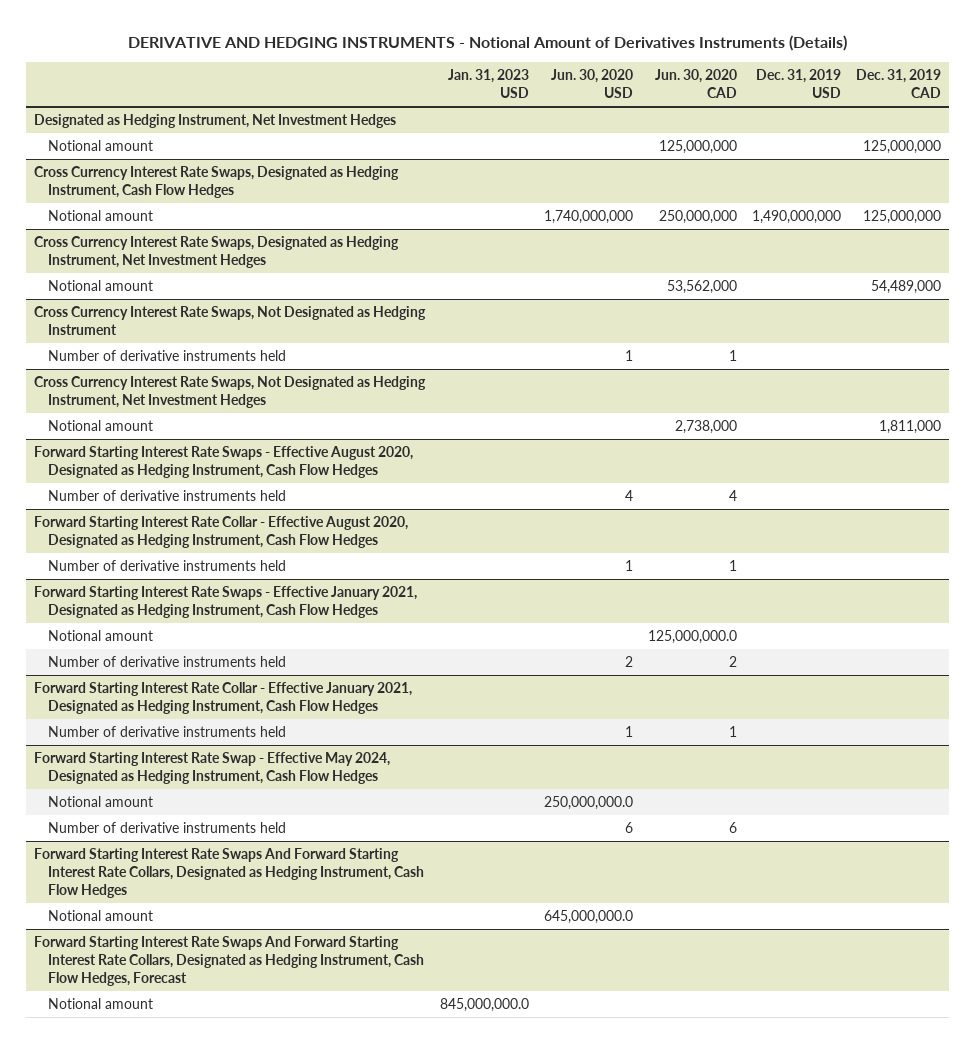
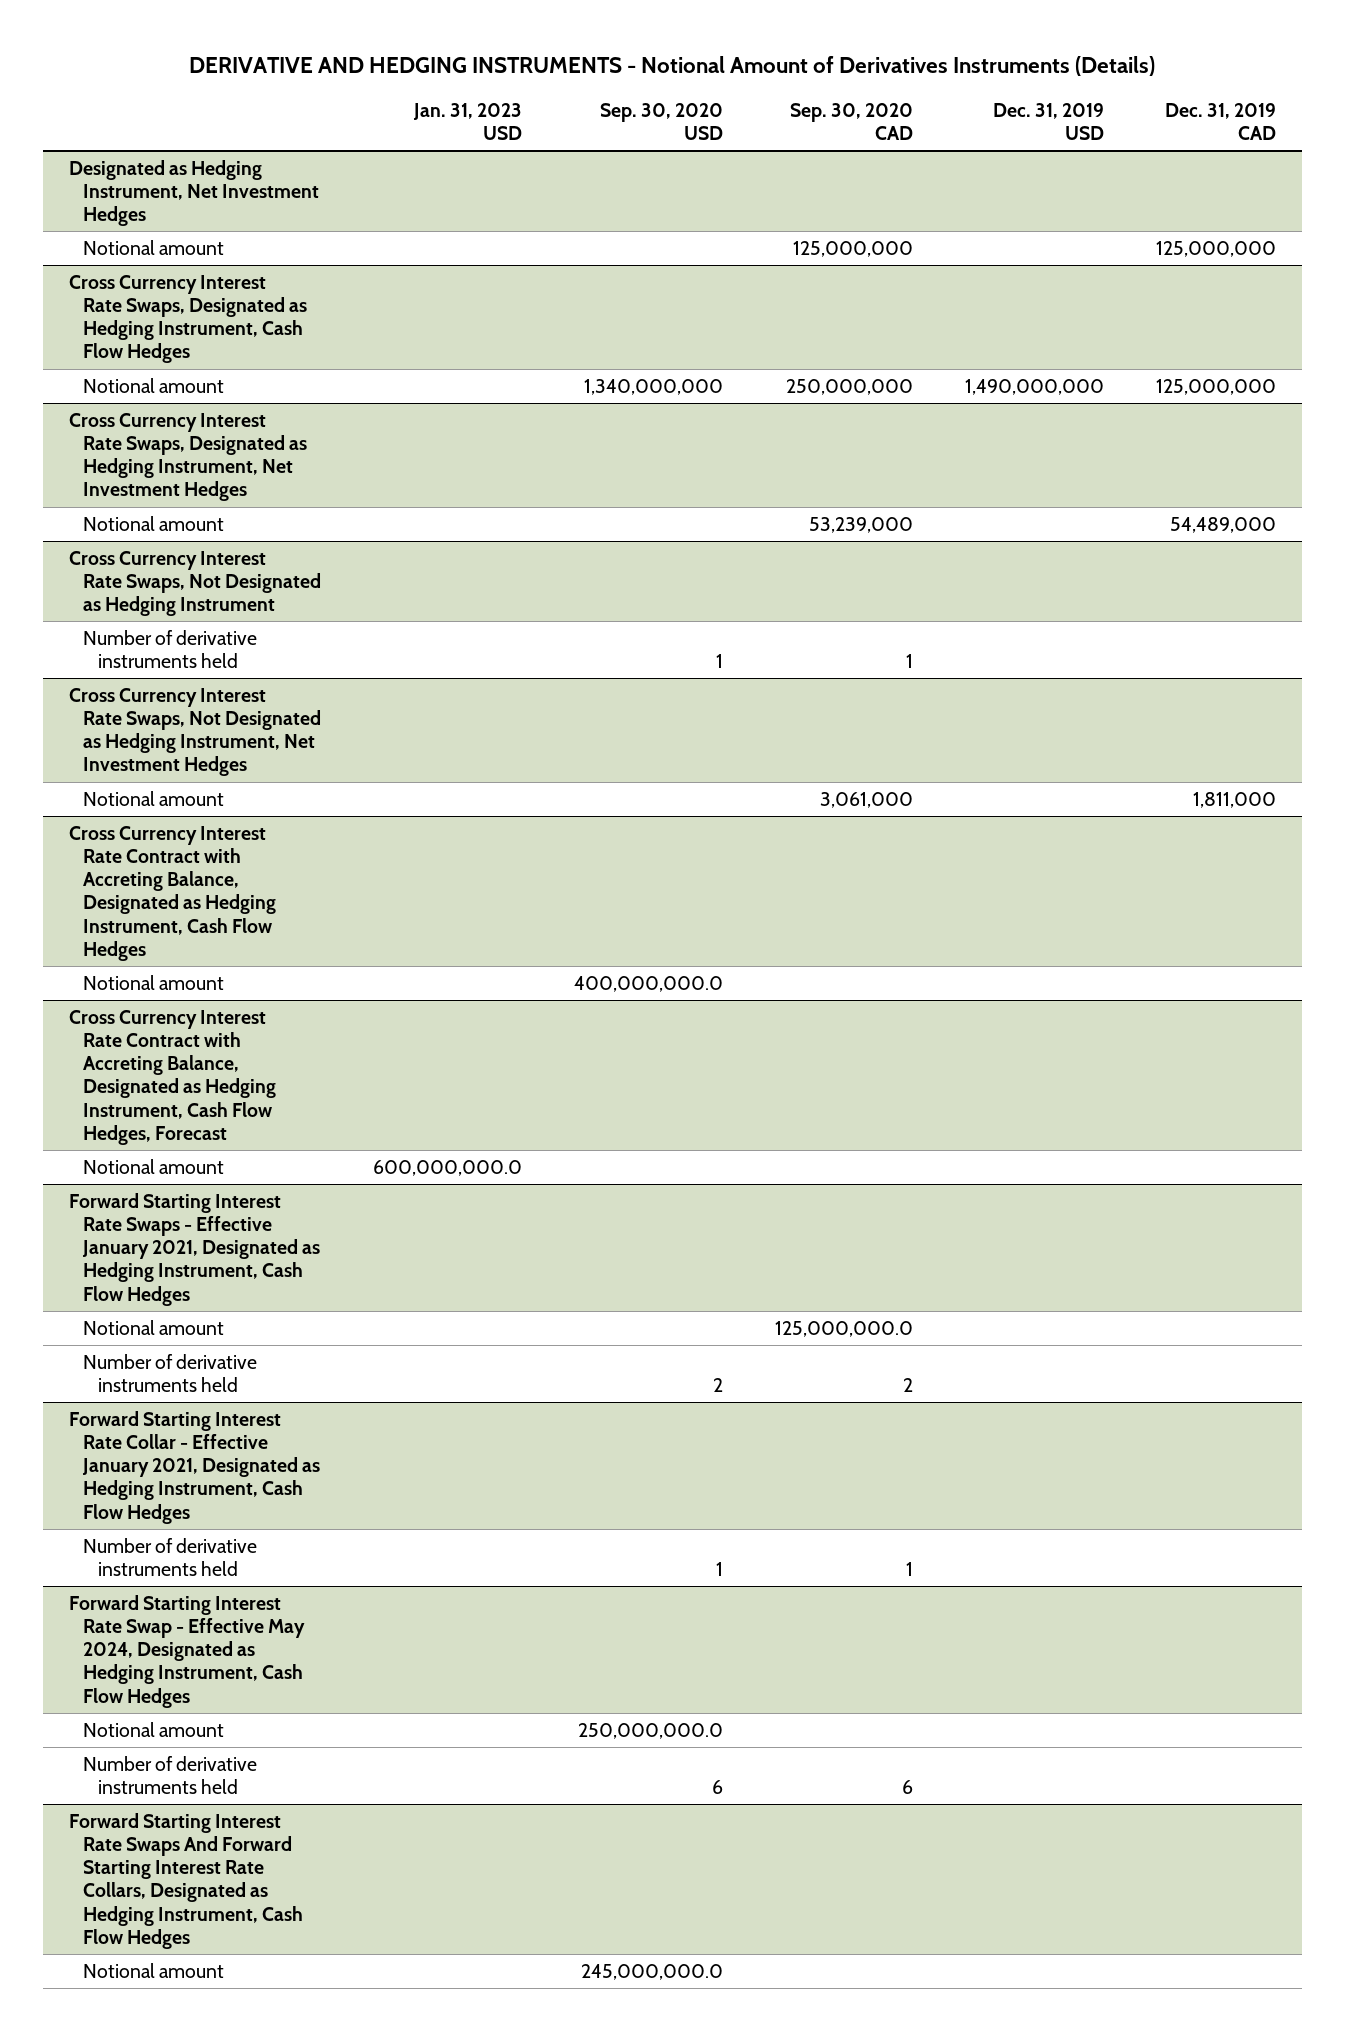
[551,69,634,98] Jun. 30, 2020 USD -> none
[655,69,738,98] Jun. 30, 2020 CAD -> none
none -> [600,102,724,140] Sep. 30, 2020 USD
none -> [790,102,914,140] Sep. 30, 2020 CAD
[33,446,413,478] Forward Starting Interest Rate Swaps - Effective August 2020, Designated as Hedging Instrument, Cash Flow Hedges -> none
[48,490,287,502] Number of derivative instruments held -> none
[33,516,408,548] Forward Starting Interest Rate Collar - Effective August 2020, Designated as Hedging Instrument, Cash Flow Hedges -> none
[48,560,287,572] Number of derivative instruments held -> none
none -> [68,825,277,961] Cross Currency Interest Rate Contract with Accreting Balance, Designated as Hedging Instrument, Cash Flow Hedges
none -> [83,974,225,990] Notional amount
none -> [68,1009,277,1145] Cross Currency Interest Rate Contract with Accreting Balance, Designated as Hedging Instrument, Cash Flow Hedges, Forecast
none -> [83,1158,225,1174] Notional amount
[33,936,425,986] Forward Starting Interest Rate Swaps And Forward Starting Interest Rate Collars, Designated as Hedging Instrument, Cash Flow Hedges, Forecast -> none
[48,998,154,1010] Notional amount -> none

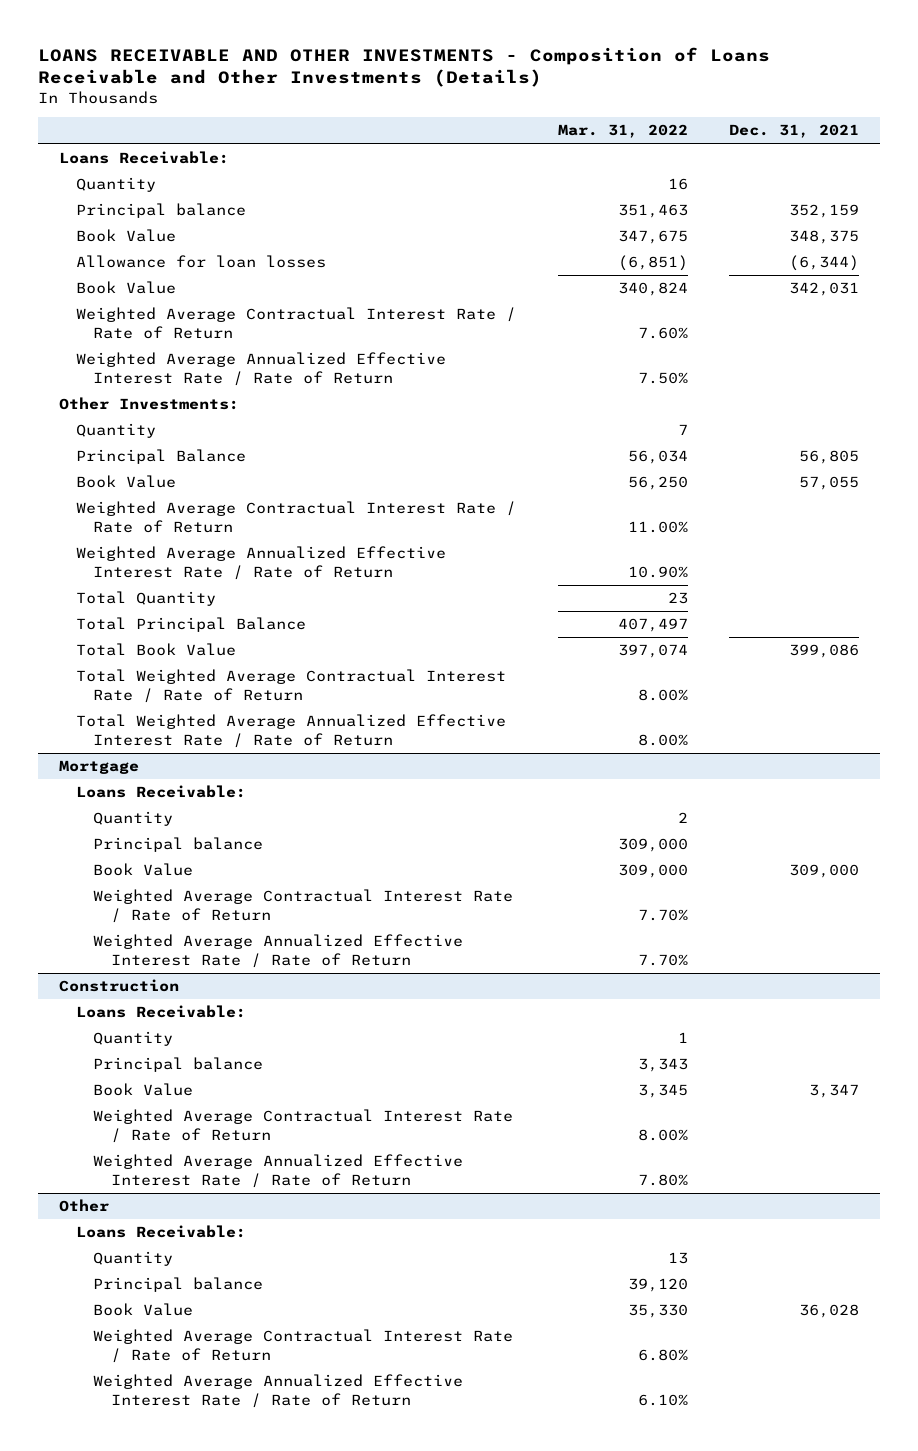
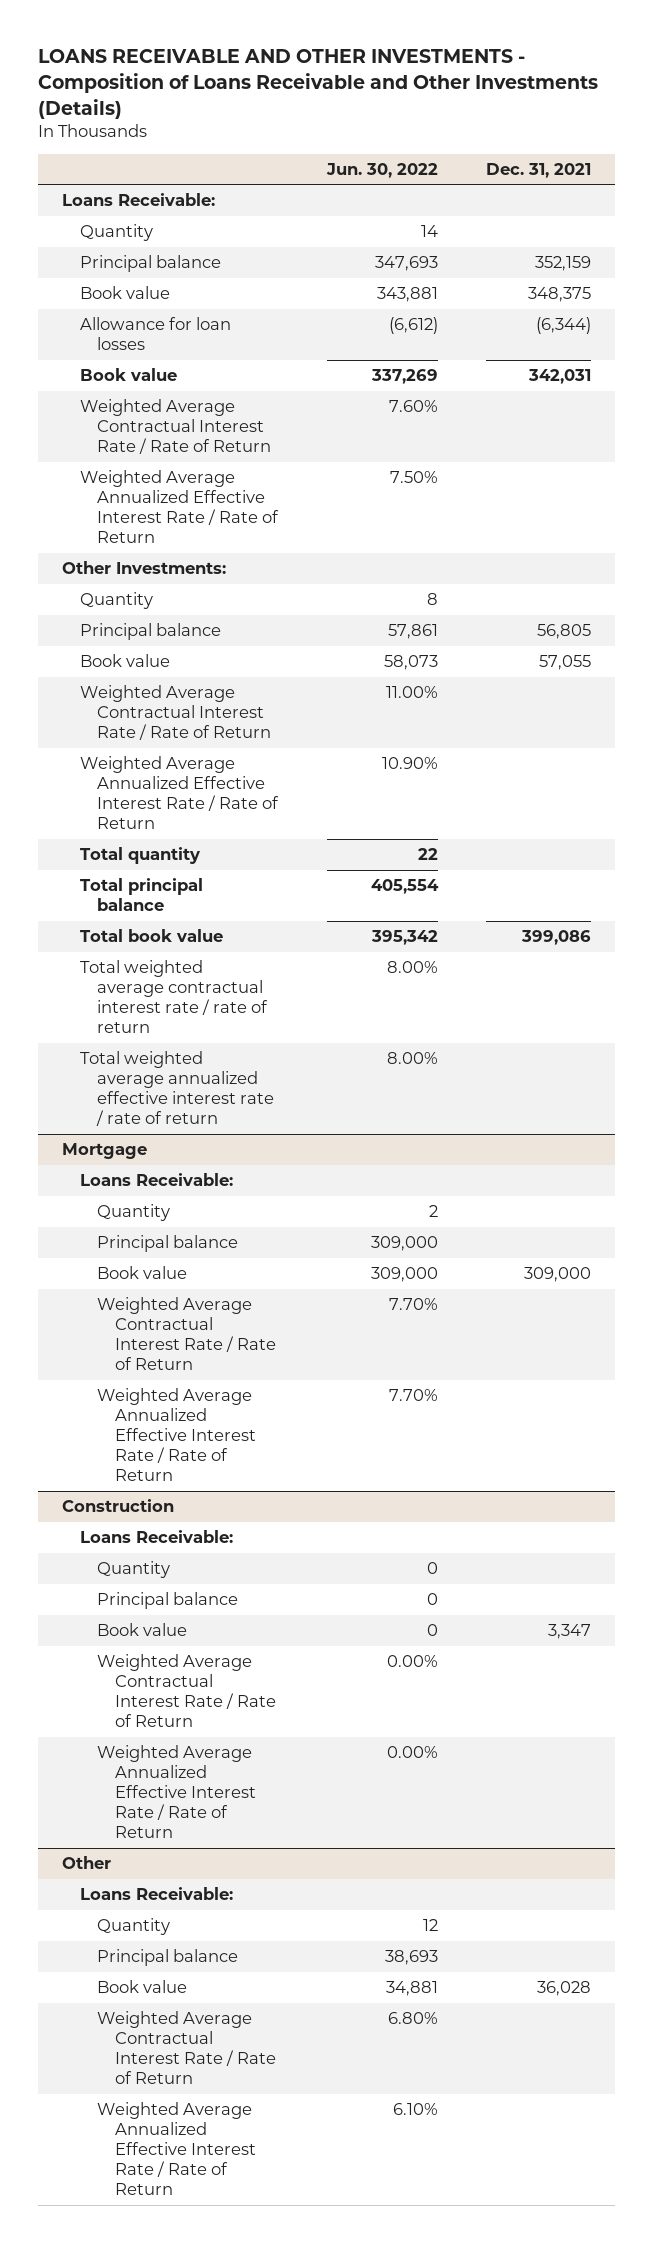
[557,124,688,139] Mar. 31, 2022 -> none
none -> [325,162,438,178] Jun. 30, 2022
[76,229,177,243] Book Value -> [79,286,170,300] Book value
[76,281,177,295] Book Value -> [79,368,177,382] Book value
[76,449,247,465] Principal Balance -> [79,623,221,641] Principal balance
[76,475,177,489] Book Value -> [79,654,170,668] Book value
[76,591,217,607] Total Quantity -> [79,847,200,865] Total quantity
[76,617,307,633] Total Principal Balance -> [79,878,203,912] Total principal balance
[76,643,237,657] Total Book Value -> [79,929,223,943] Total book value
[76,669,507,703] Total Weighted Average Contractual Interest Rate / Rate of Return -> [79,960,269,1034] Total weighted average contractual interest rate / rate of return
[76,714,507,748] Total Weighted Average Annualized Effective Interest Rate / Rate of Return -> [79,1051,275,1127] Total weighted average annualized effective interest rate / rate of return
[93,863,194,877] Book Value -> [97,1266,188,1280] Book value
[93,1083,194,1097] Book Value -> [97,1623,188,1637] Book value
[93,1303,194,1317] Book Value -> [97,1980,188,1994] Book value

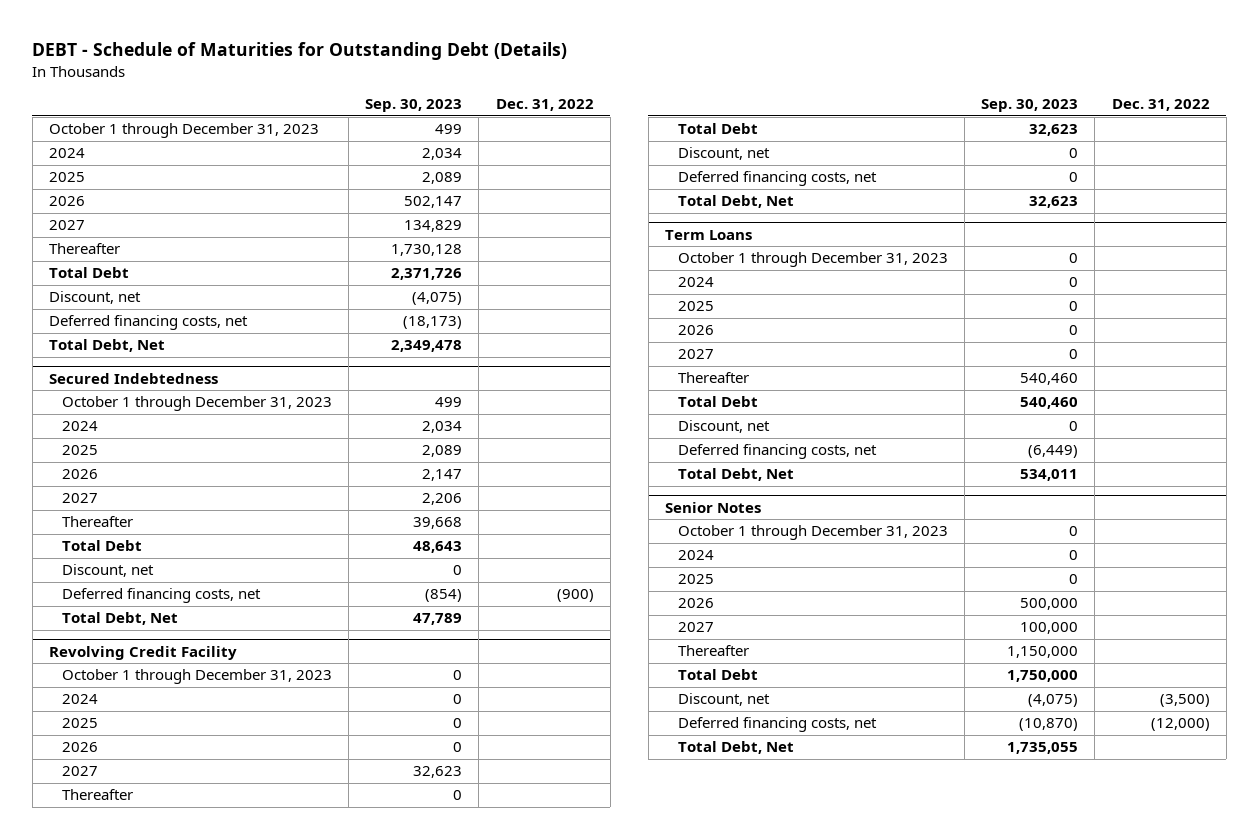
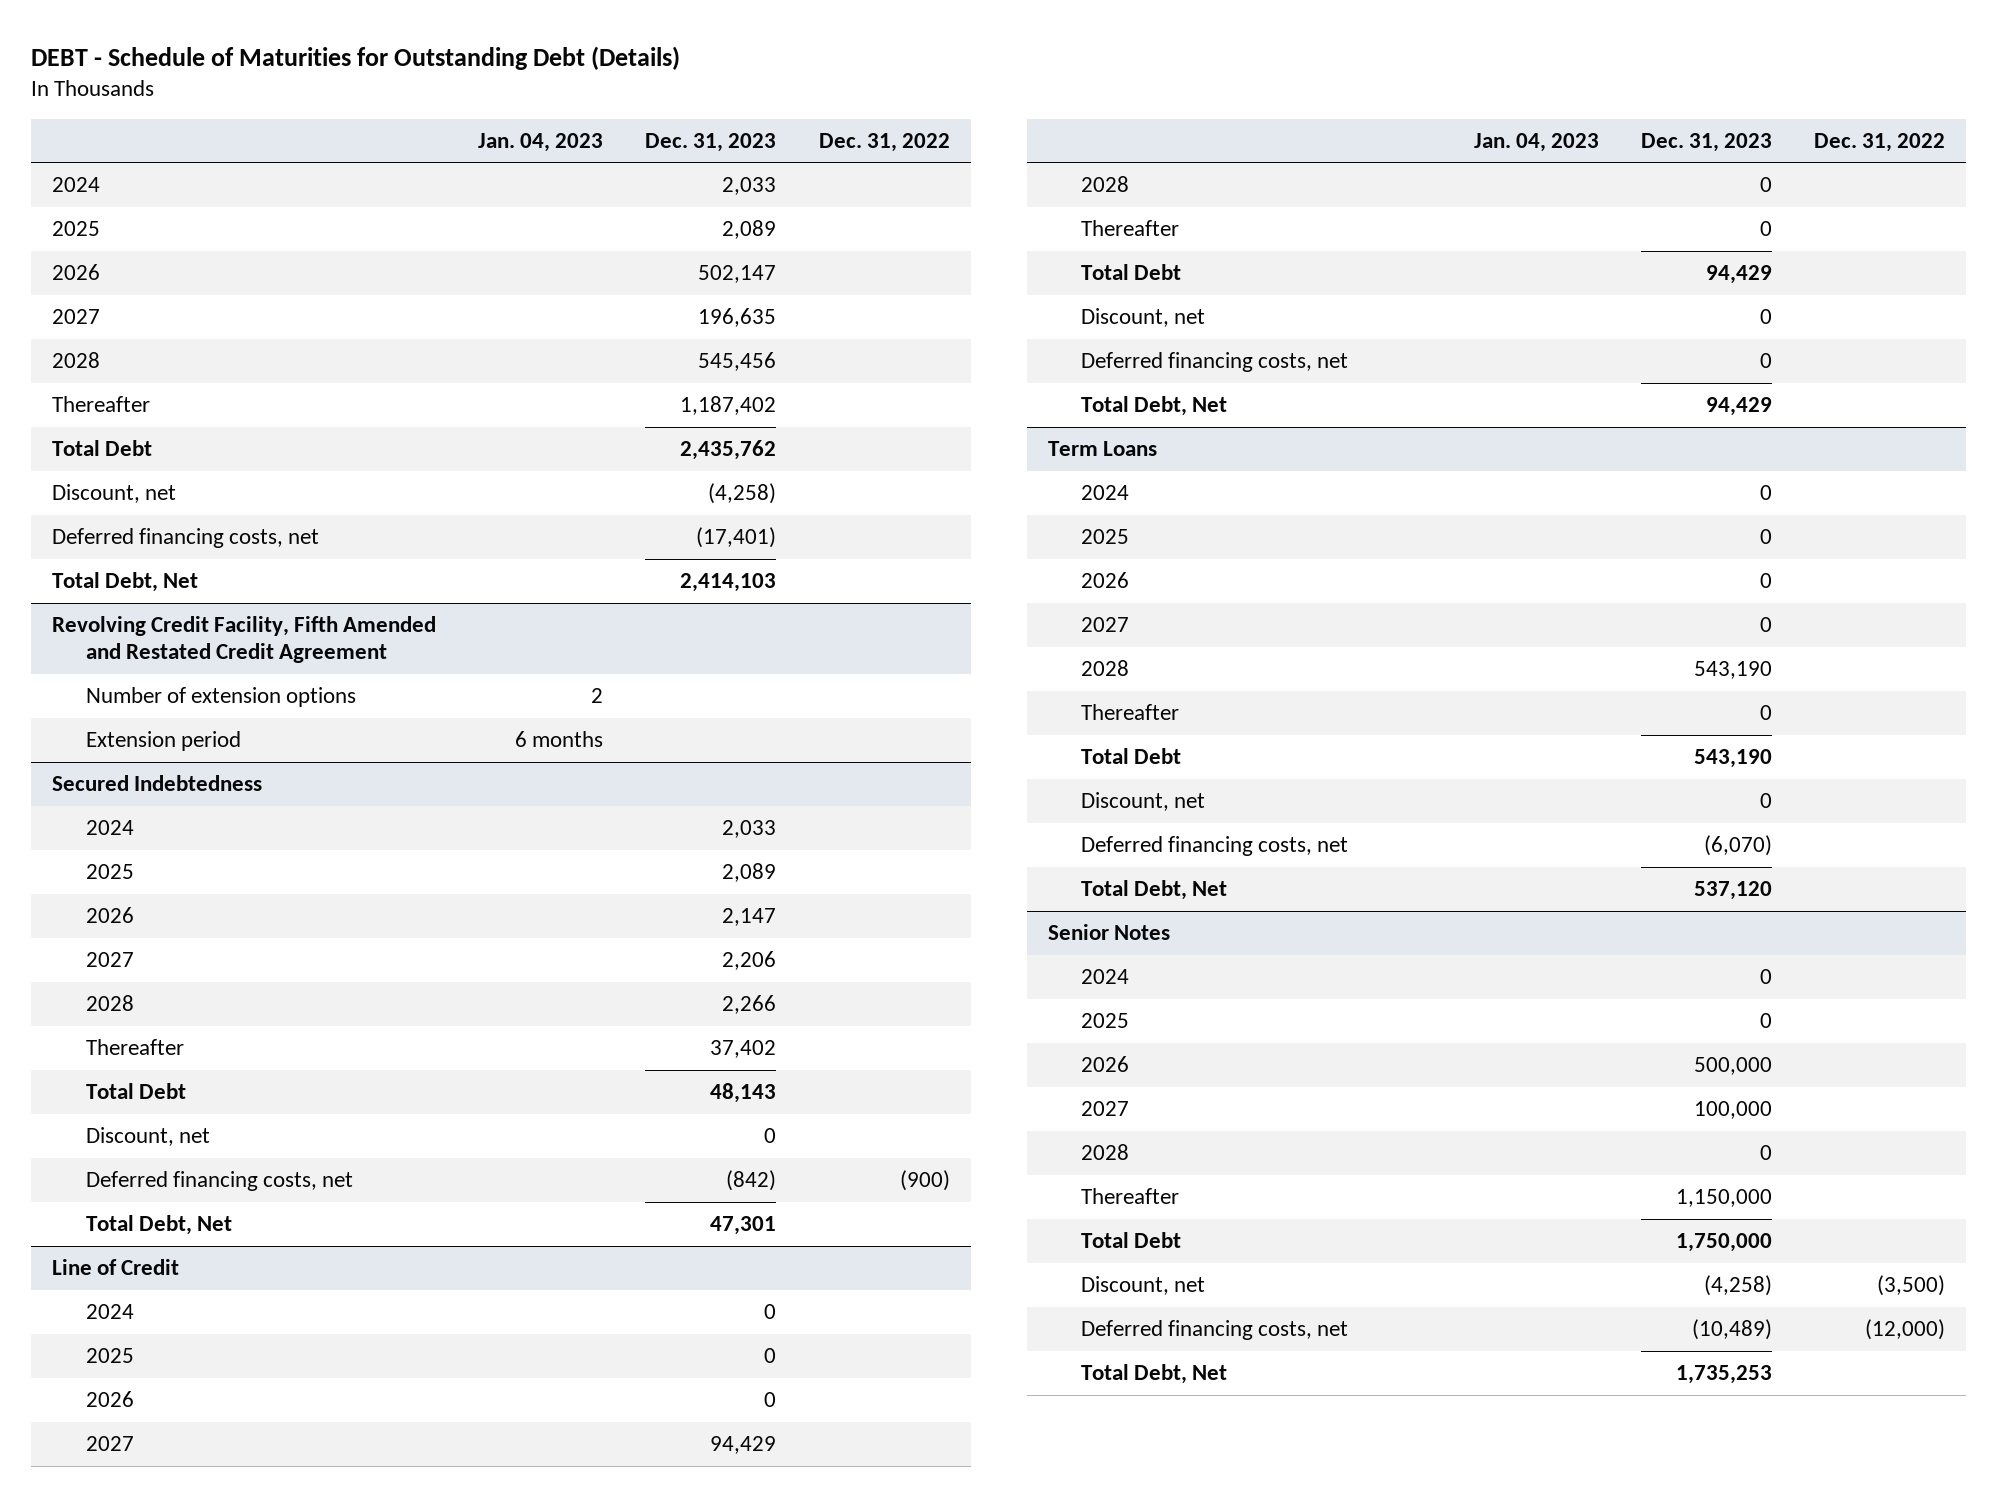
[365,99,463,113] Sep. 30, 2023 -> none
none -> [478,132,604,152] Jan. 04, 2023
none -> [645,132,777,152] Dec. 31, 2023
[49,123,320,139] October 1 through December 31, 2023 -> none
none -> [52,352,101,369] 2028
none -> [52,616,437,664] Revolving Credit Facility, Fifth Amended and Restated Credit Agreement
none -> [85,687,356,708] Number of extension options
none -> [85,731,241,752] Extension period
[61,396,332,412] October 1 through December 31, 2023 -> none
none -> [85,995,134,1012] 2028
[61,669,332,685] October 1 through December 31, 2023 -> none
[49,645,238,660] Revolving Credit Facility -> [52,1259,180,1276] Line of Credit
none -> [1081,176,1130,193] 2028
[677,252,948,268] October 1 through December 31, 2023 -> none
none -> [1081,660,1130,677] 2028
[677,525,948,541] October 1 through December 31, 2023 -> none
none -> [1081,1144,1130,1161] 2028

